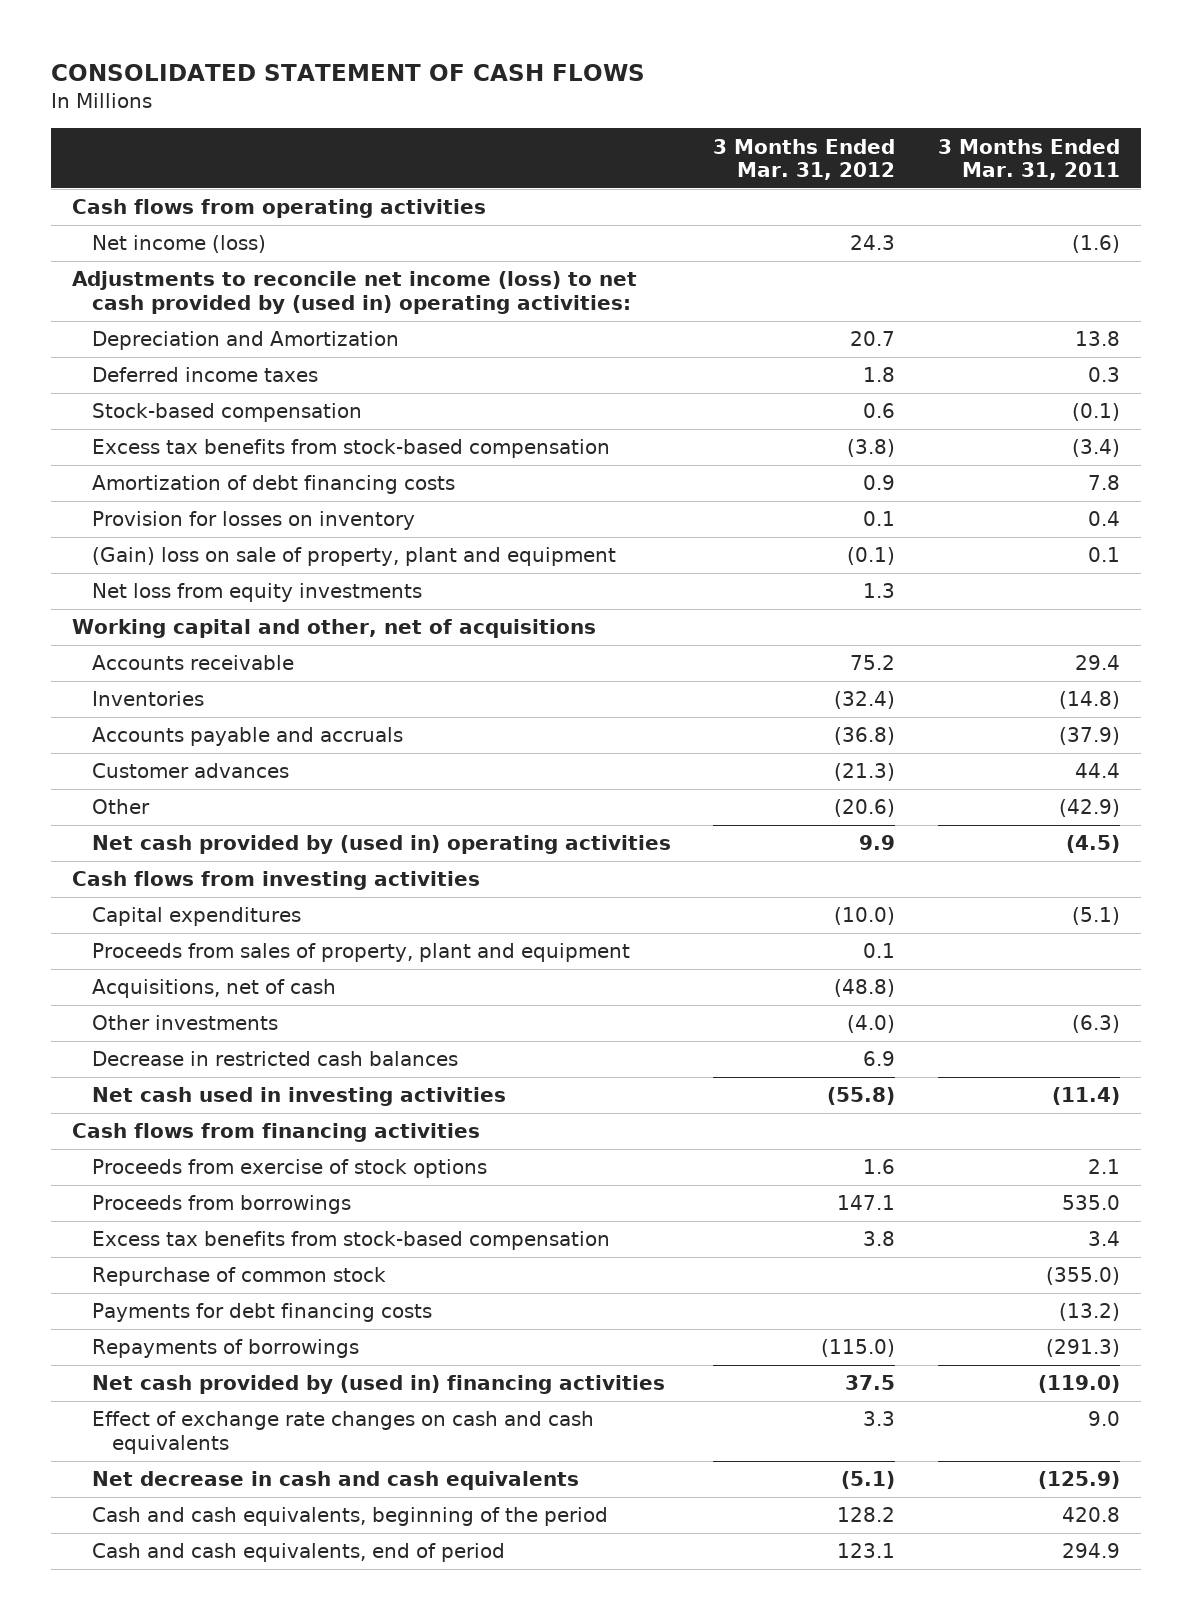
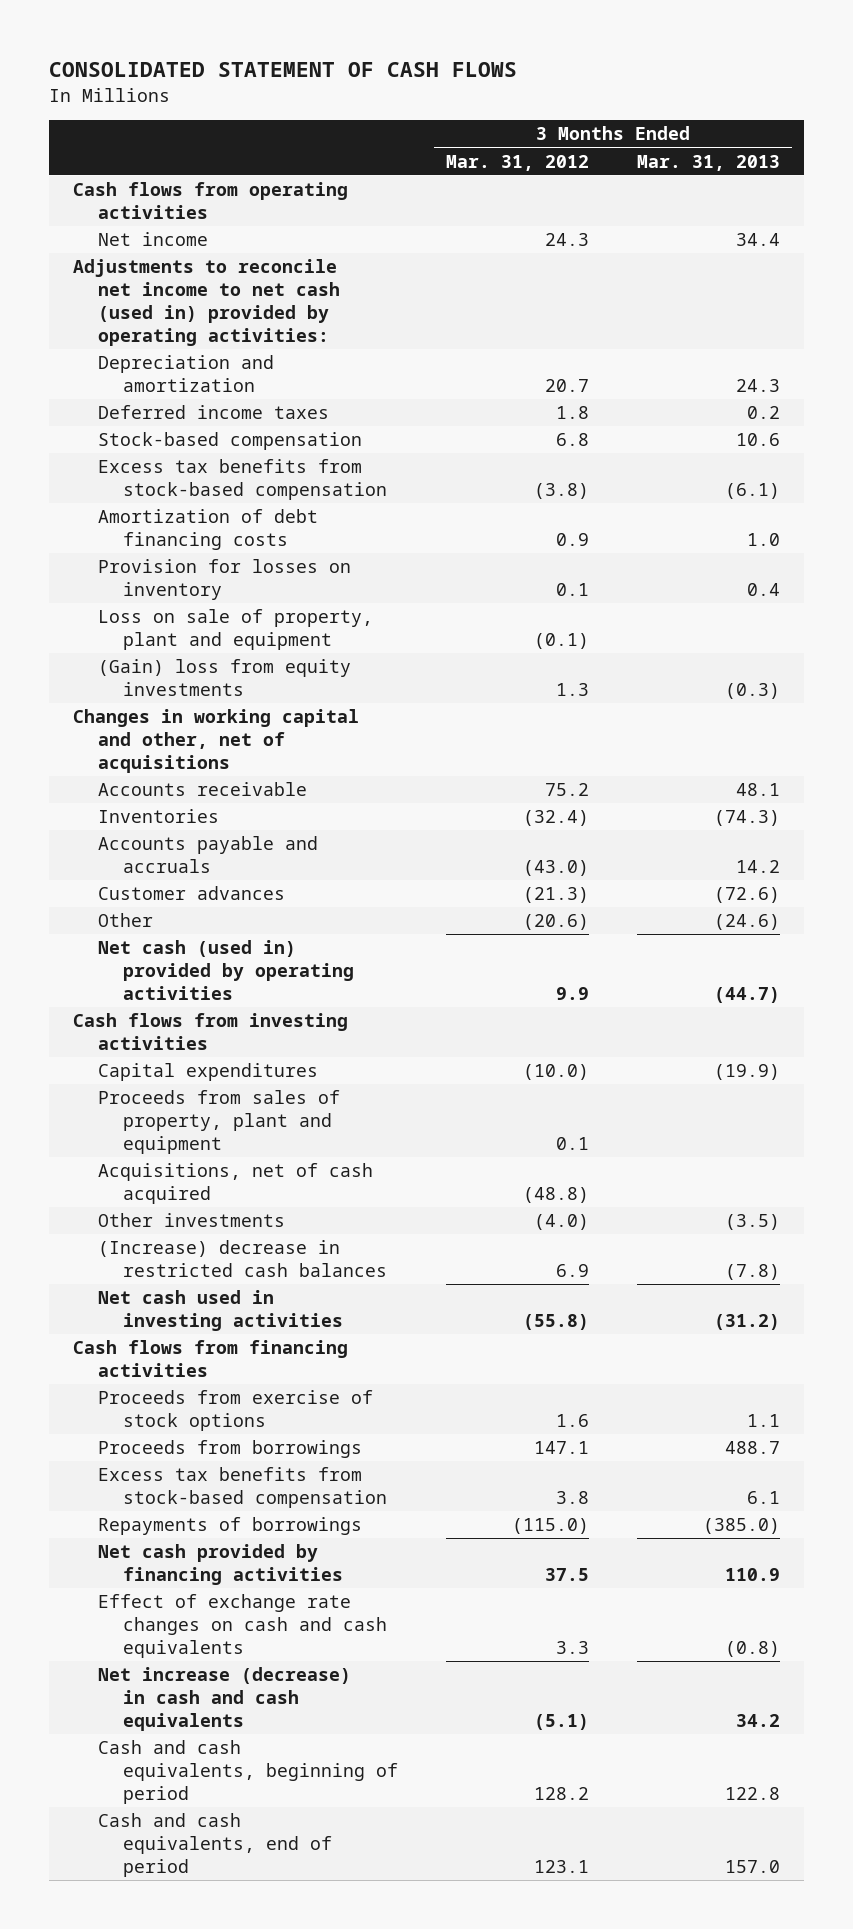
[938,138,1121,180] 3 Months Ended Mar. 31, 2011 -> none
none -> [636,154,780,171] Mar. 31, 2013
[91,235,266,254] Net income (loss) -> [97,232,208,247] Net income
[71,271,637,314] Adjustments to reconcile net income (loss) to net cash provided by (used in) operating activities: -> [73,259,340,346] Adjustments to reconcile net income to net cash (used in) provided by operating activities:
[91,331,399,351] Depreciation and Amortization -> [97,355,274,393] Depreciation and amortization
[863,403,896,419] 0.6 -> [555,433,589,447] 6.8
[91,547,616,567] (Gain) loss on sale of property, plant and equipment -> [97,609,373,651] Loss on sale of property, plant and equipment
[91,583,422,603] Net loss from equity investments -> [97,659,351,697] (Gain) loss from equity investments
[71,619,596,639] Working capital and other, net of acquisitions -> [73,709,360,773] Changes in working capital and other, net of acquisitions
[834,727,896,746] (36.8) -> [522,860,589,877] (43.0)
[91,835,671,855] Net cash provided by (used in) operating activities -> [97,940,354,1000] Net cash (used in) provided by operating activities
[91,979,336,999] Acquisitions, net of cash -> [97,1163,373,1205] Acquisitions, net of cash acquired
[91,1051,458,1067] Decrease in restricted cash balances -> [97,1240,387,1278] (Increase) decrease in restricted cash balances
[91,1267,386,1287] Repurchase of common stock -> none
[91,1303,432,1323] Payments for debt financing costs -> none
[91,1375,665,1395] Net cash provided by (used in) financing activities -> [97,1544,343,1586] Net cash provided by financing activities
[91,1471,579,1491] Net decrease in cash and cash equivalents -> [97,1667,351,1731] Net increase (decrease) in cash and cash equivalents
[91,1507,608,1527] Cash and cash equivalents, beginning of the period -> [97,1740,398,1804] Cash and cash equivalents, beginning of period

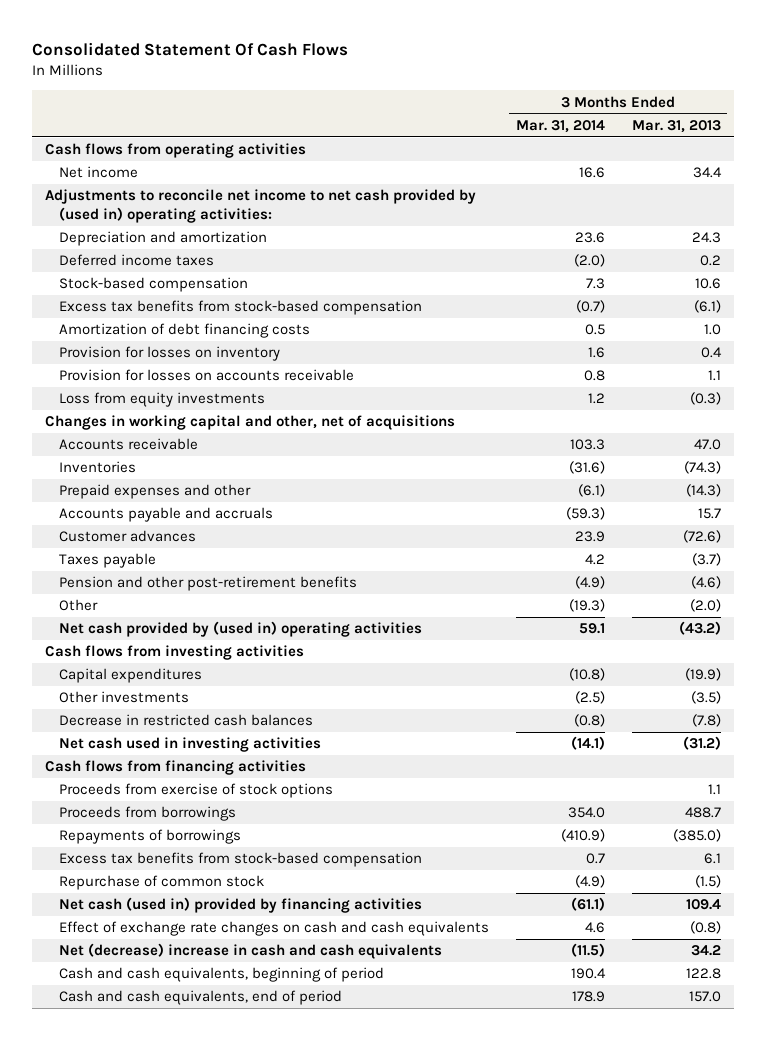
[49,62,518,78] CONSOLIDATED STATEMENT OF CASH FLOWS -> [31,42,348,57] Consolidated Statement Of Cash Flows
[445,154,589,171] Mar. 31, 2012 -> none
none -> [516,119,606,133] Mar. 31, 2014
[73,259,340,346] Adjustments to reconcile net income to net cash (used in) provided by operating activities: -> [45,189,477,223] Adjustments to reconcile net income to net cash provided by (used in) operating activities:
[97,609,373,651] Loss on sale of property, plant and equipment -> none
none -> [59,369,355,382] Provision for losses on accounts receivable
[97,659,351,697] (Gain) loss from equity investments -> [59,392,266,408] Loss from equity investments
[735,783,780,797] 48.1 -> [693,439,721,451] 47.0
none -> [59,484,252,500] Prepaid expenses and other
[735,860,780,874] 14.2 -> [697,508,721,520] 15.7
none -> [59,553,157,569] Taxes payable
none -> [59,576,358,592] Pension and other post-retirement benefits
[713,914,780,931] (24.6) -> [689,599,721,613] (2.0)
[97,940,354,1000] Net cash (used in) provided by operating activities -> [59,621,423,638] Net cash provided by (used in) operating activities
[713,986,780,1003] (44.7) -> [678,621,721,636] (43.2)
[97,1090,340,1154] Proceeds from sales of property, plant and equipment -> none
[97,1163,373,1205] Acquisitions, net of cash acquired -> none
[97,1240,387,1278] (Increase) decrease in restricted cash balances -> [59,714,314,727] Decrease in restricted cash balances
[97,1467,387,1509] Excess tax benefits from stock-based compensation -> [59,852,423,868] Excess tax benefits from stock-based compensation
none -> [59,875,265,891] Repurchase of common stock
[97,1544,343,1586] Net cash provided by financing activities -> [59,897,423,914] Net cash (used in) provided by financing activities
[724,1568,780,1582] 110.9 -> [685,899,721,911] 109.4
[97,1667,351,1731] Net increase (decrease) in cash and cash equivalents -> [59,943,443,960] Net (decrease) increase in cash and cash equivalents

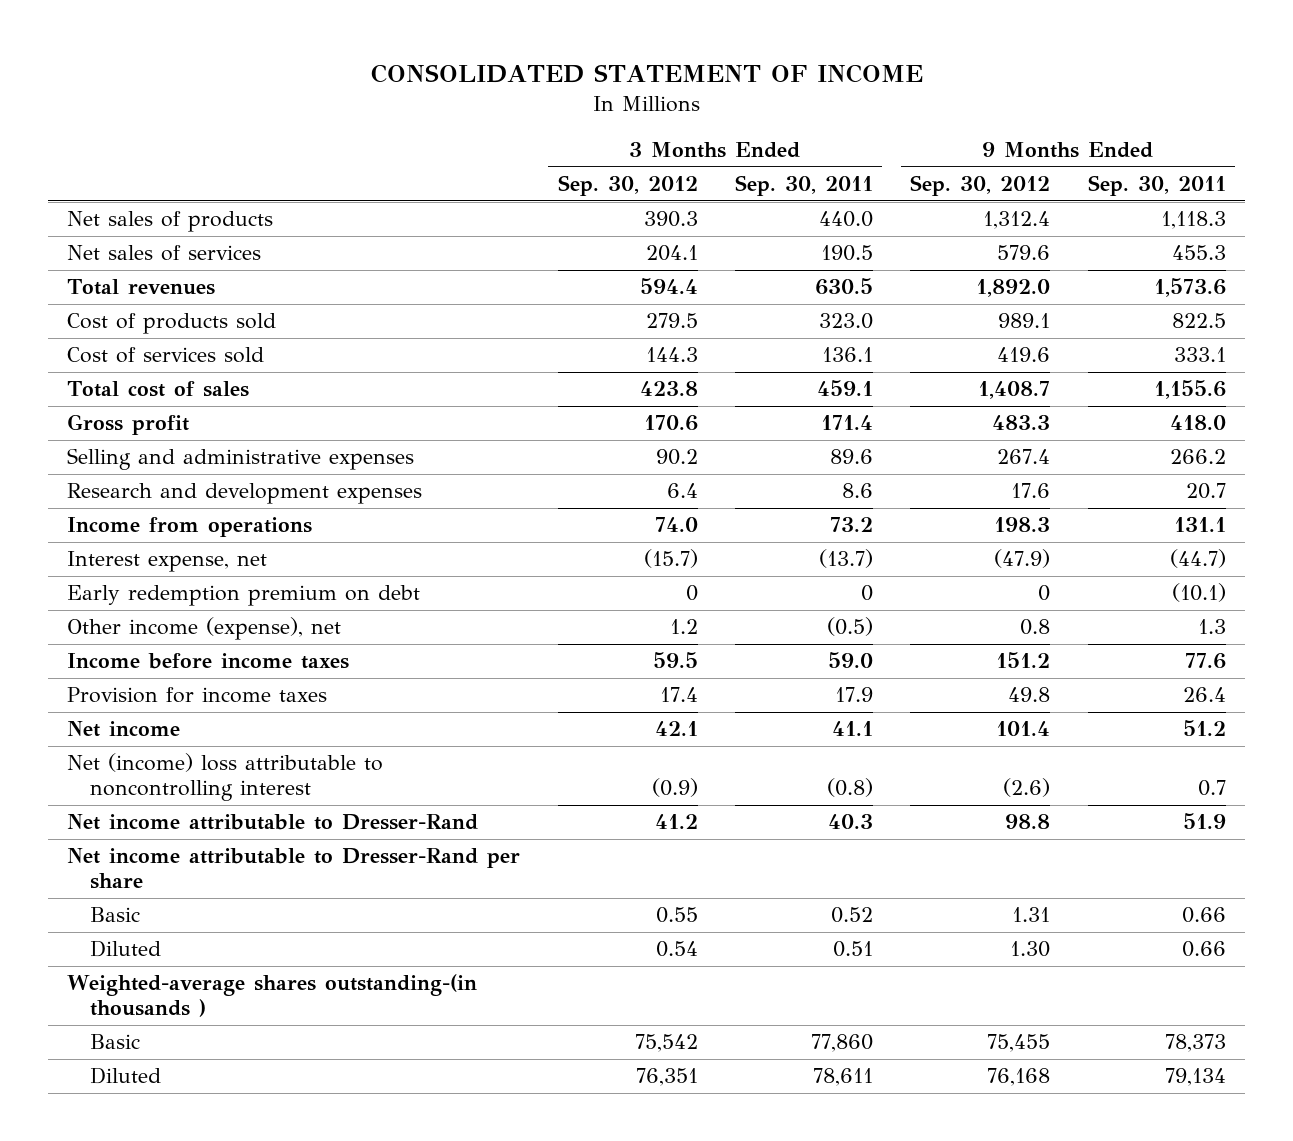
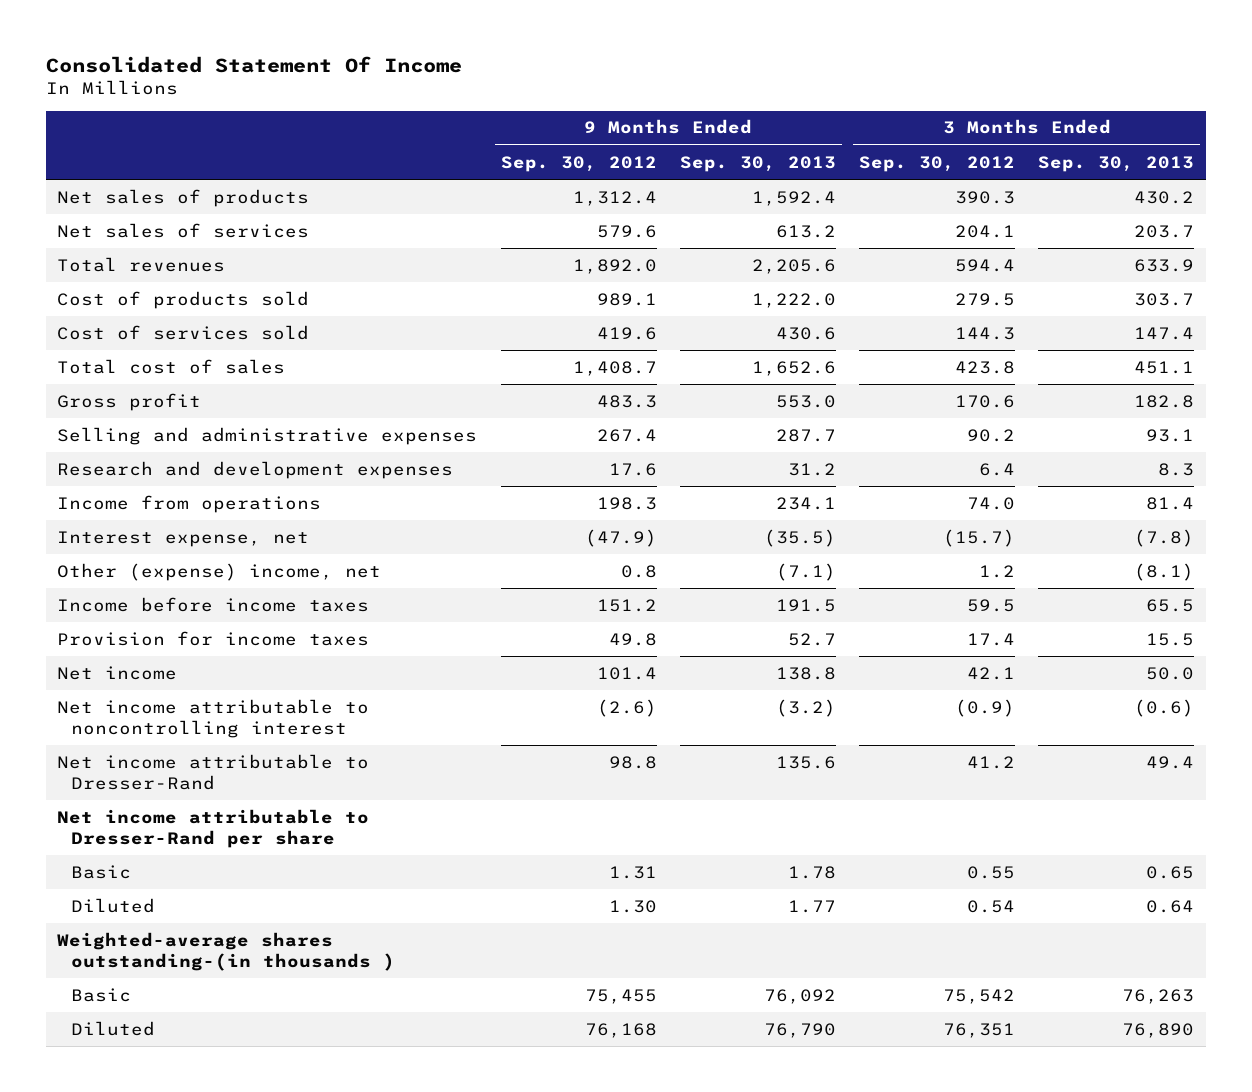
[370,63,923,83] CONSOLIDATED STATEMENT OF INCOME -> [45,55,462,73] Consolidated Statement Of Income
[735,175,874,197] Sep. 30, 2011 -> none
[1087,175,1226,197] Sep. 30, 2011 -> none
none -> [679,155,836,172] Sep. 30, 2013
none -> [1038,155,1195,172] Sep. 30, 2013
[67,585,421,607] Early redemption premium on debt -> none
[67,617,342,641] Other income (expense), net -> [57,562,382,581] Other (expense) income, net
[67,753,384,802] Net (income) loss attributable to noncontrolling interest -> [57,698,370,738] Net income attributable to noncontrolling interest

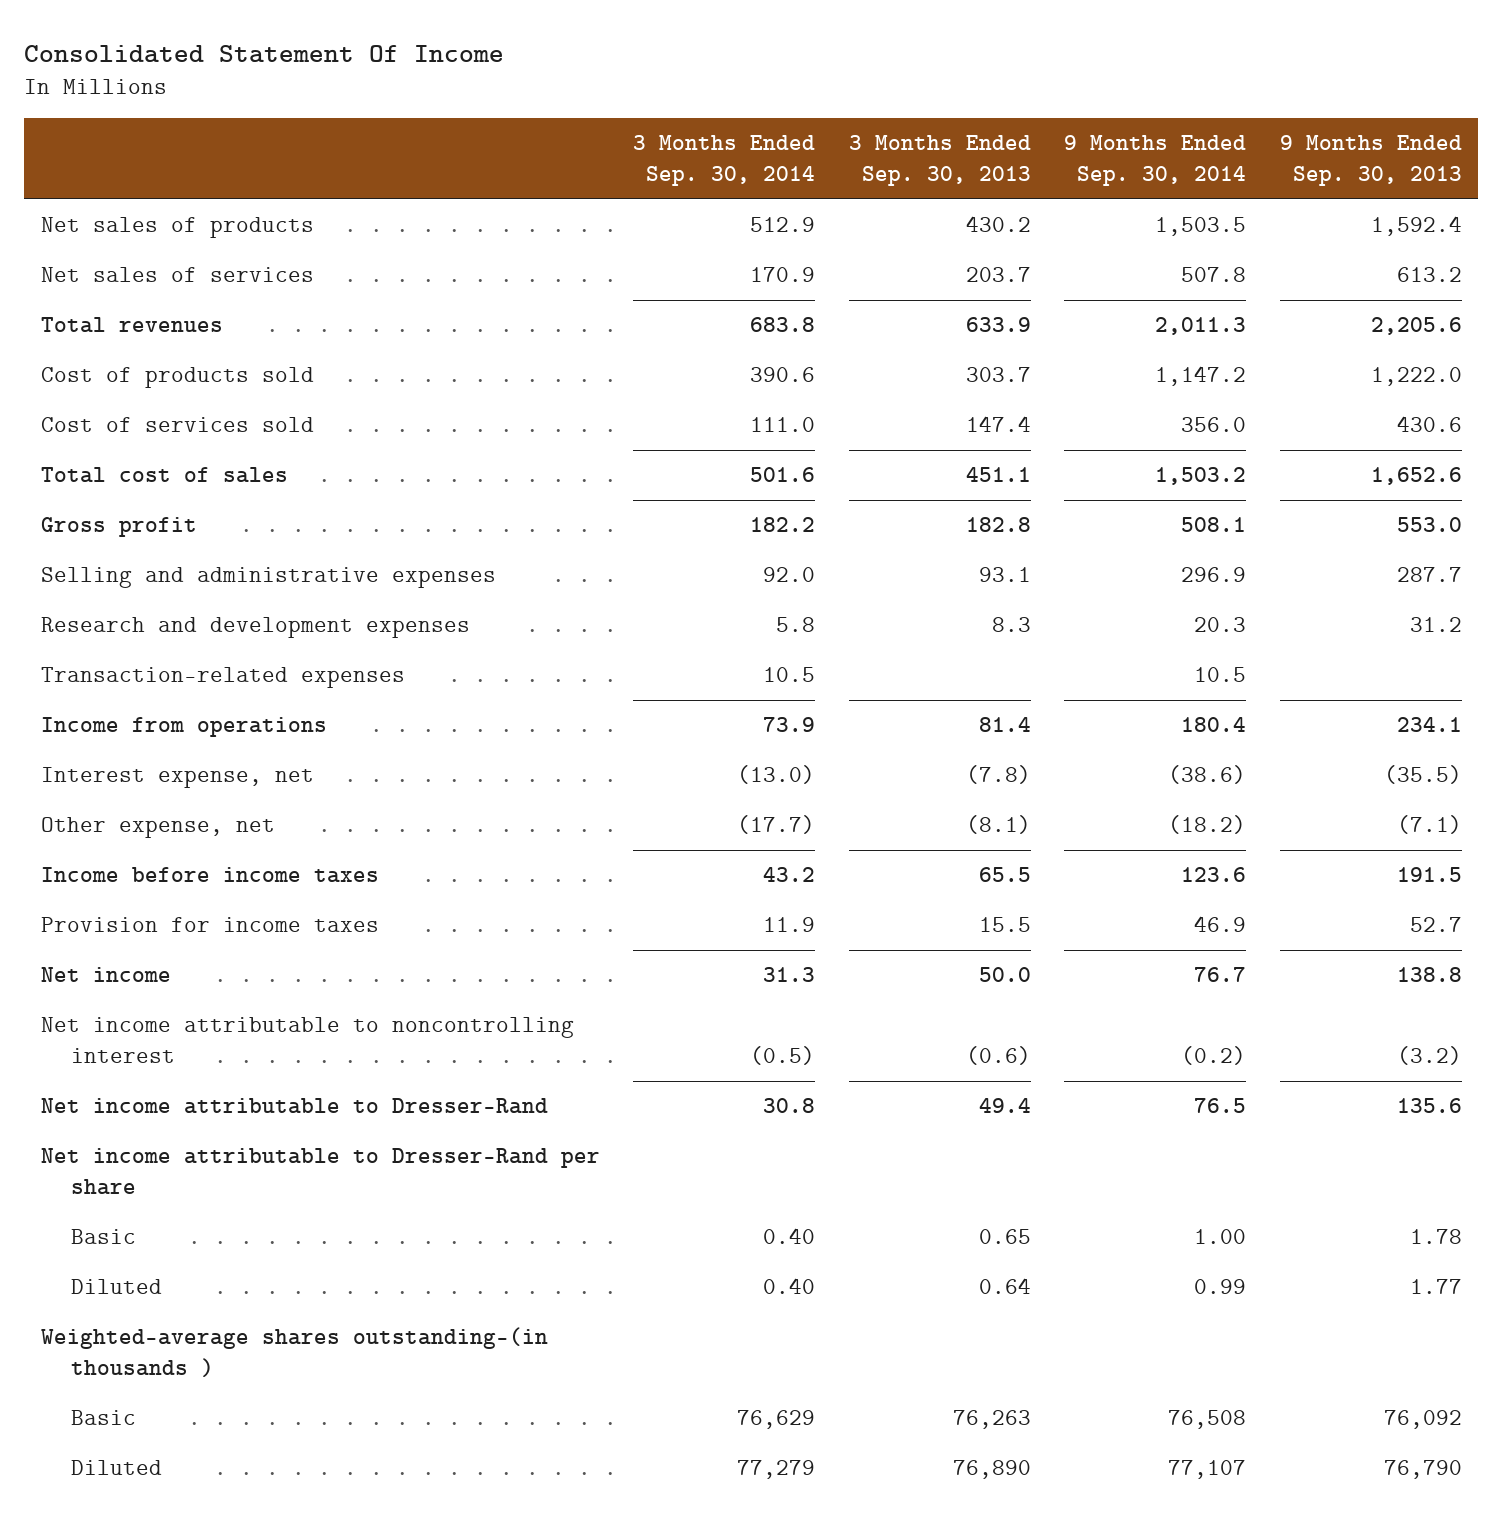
[500,155,657,172] Sep. 30, 2012 -> none
[859,155,1016,172] Sep. 30, 2012 -> none
none -> [633,135,816,187] 3 Months Ended Sep. 30, 2014
none -> [1064,135,1247,187] 9 Months Ended Sep. 30, 2014
none -> [40,667,405,689] Transaction-related expenses
[57,562,382,581] Other (expense) income, net -> [40,817,275,839] Other expense, net

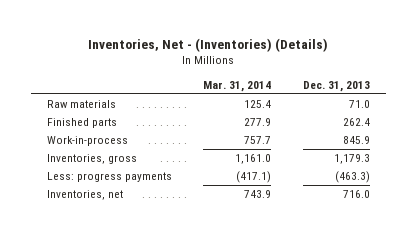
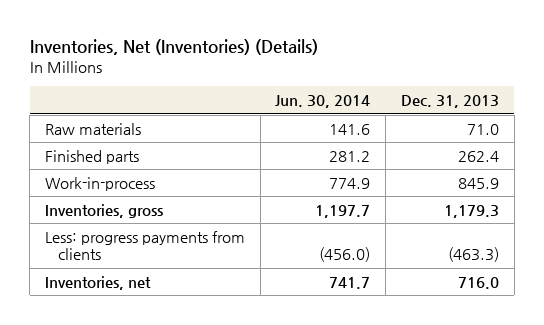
[88,37,329,52] Inventories, Net - (Inventories) (Details) -> [29,39,318,56] Inventories, Net (Inventories) (Details)
[203,81,272,93] Mar. 31, 2014 -> none
none -> [275,95,371,109] Jun. 30, 2014
[46,172,172,183] Less: progress payments -> [44,230,245,261] Less: progress payments from clients

